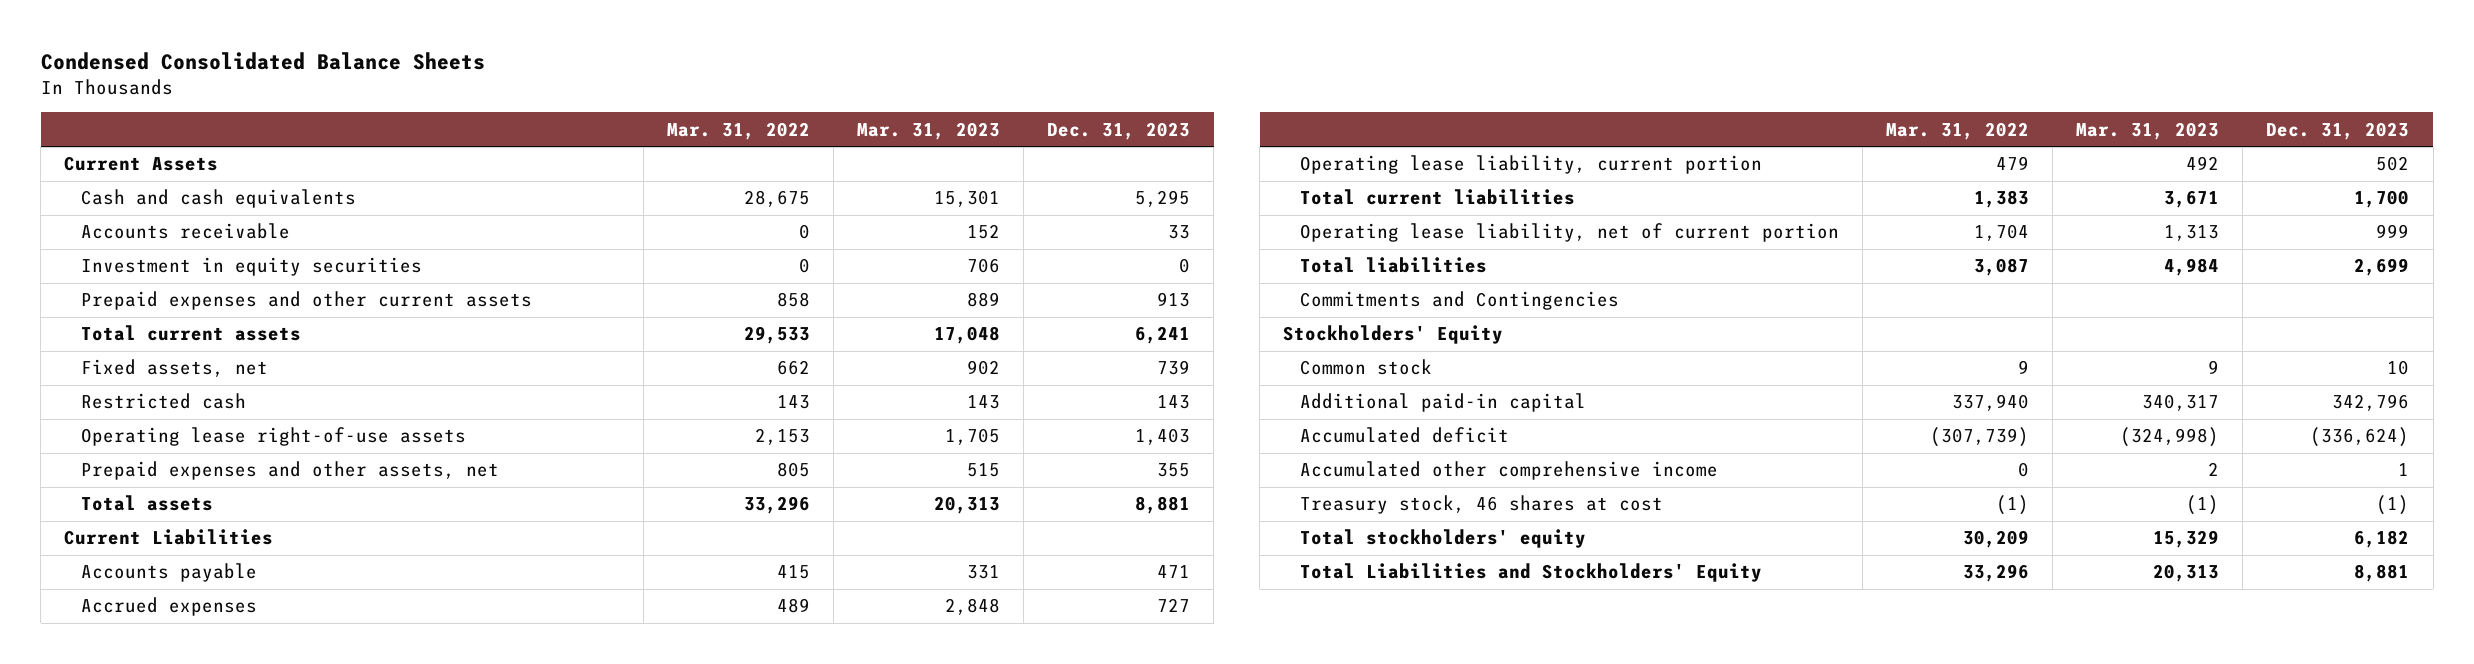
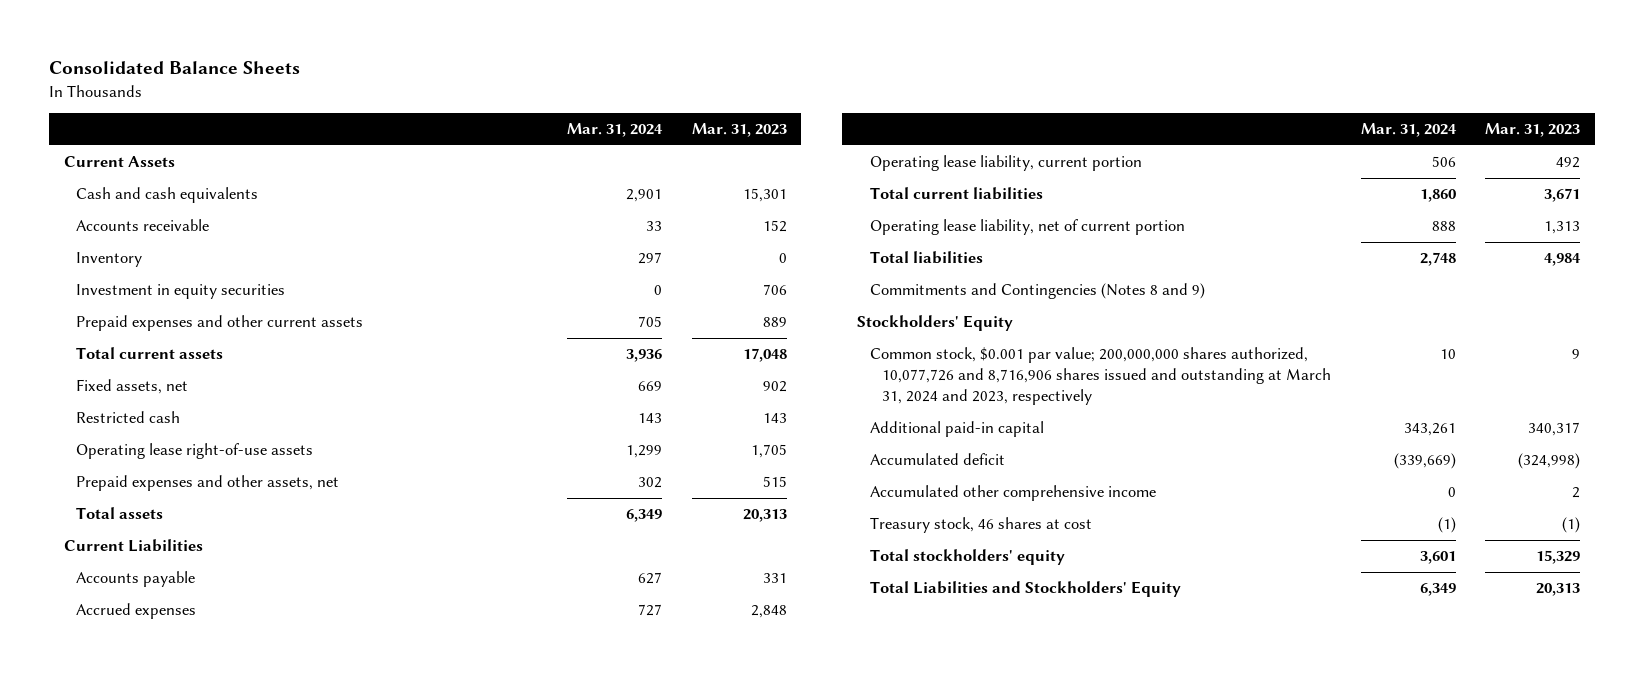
[40,52,485,71] Condensed Consolidated Balance Sheets -> [48,61,300,75] Consolidated Balance Sheets
[666,121,810,140] Mar. 31, 2022 -> none
[1047,121,1191,140] Dec. 31, 2023 -> none
none -> [567,123,664,138] Mar. 31, 2024
none -> [76,252,143,268] Inventory
[1299,291,1619,311] Commitments and Contingencies -> [869,283,1205,300] Commitments and Contingencies (Notes 8 and 9)
[1299,359,1432,376] Common stock -> [869,347,1332,406] Common stock, $0.001 par value; 200,000,000 shares authorized, 10,077,726 and 8,716,906 shares issued and outstanding at March 31, 2024 and 2023, respectively

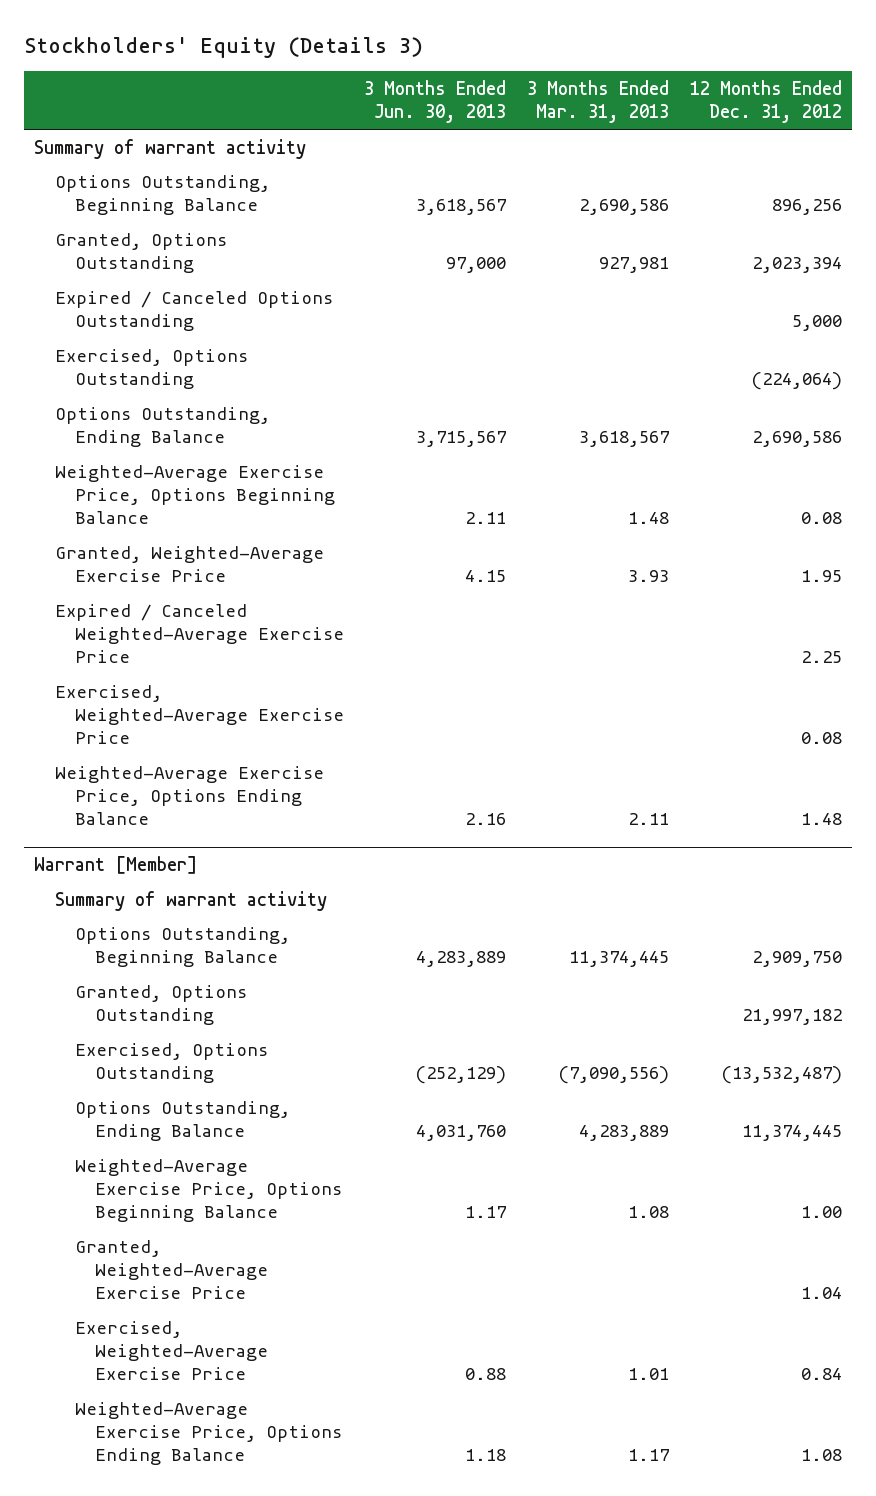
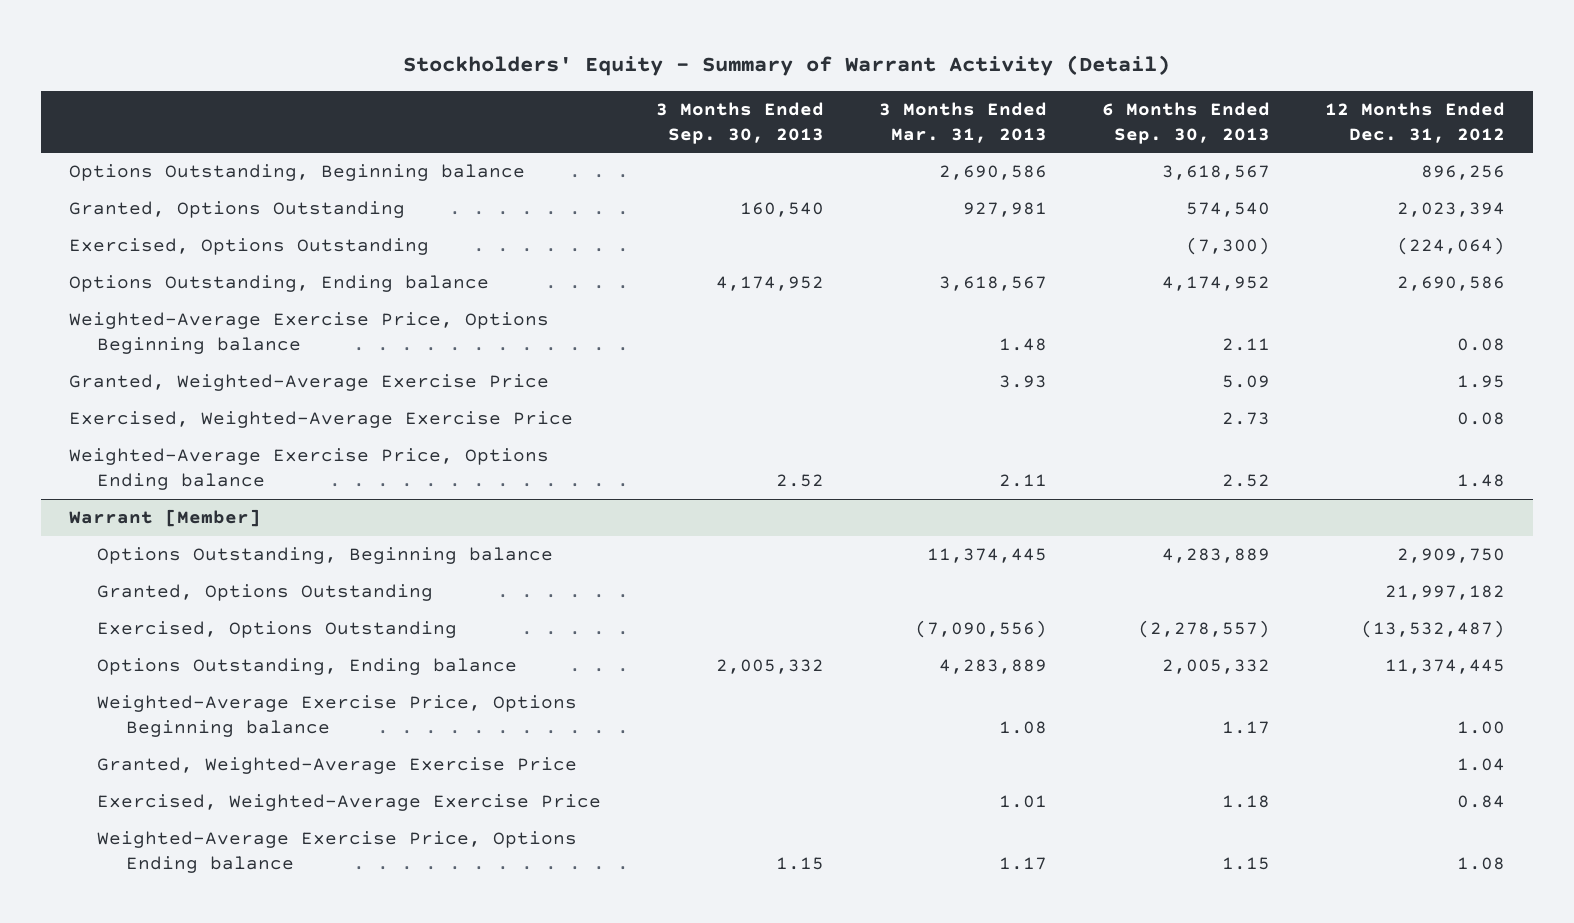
[23,36,423,58] Stockholders' Equity (Details 3) -> [403,55,1171,77] Stockholders' Equity - Summary of Warrant Activity (Detail)
[364,79,507,124] 3 Months Ended Jun. 30, 2013 -> none
none -> [656,101,825,144] 3 Months Ended Sep. 30, 2013
none -> [1102,101,1271,144] 6 Months Ended Sep. 30, 2013
[34,138,307,159] Summary of warrant activity -> none
[54,174,270,215] Options Outstanding, Beginning Balance -> [68,164,525,182] Options Outstanding, Beginning balance
[54,290,333,331] Expired / Canceled Options Outstanding -> none
[54,406,270,447] Options Outstanding, Ending Balance -> [68,275,489,293] Options Outstanding, Ending balance
[54,464,335,525] Weighted-Average Exercise Price, Options Beginning Balance -> [68,312,549,355] Weighted-Average Exercise Price, Options Beginning balance
[54,603,344,664] Expired / Canceled Weighted-Average Exercise Price -> none
[54,765,324,826] Weighted-Average Exercise Price, Options Ending Balance -> [68,448,549,491] Weighted-Average Exercise Price, Options Ending balance
[54,890,327,911] Summary of warrant activity -> none
[74,926,290,967] Options Outstanding, Beginning Balance -> [97,547,554,565] Options Outstanding, Beginning balance
[74,1100,290,1141] Options Outstanding, Ending Balance -> [97,658,518,676] Options Outstanding, Ending balance
[74,1158,343,1223] Weighted-Average Exercise Price, Options Beginning Balance -> [97,695,578,738] Weighted-Average Exercise Price, Options Beginning balance
[74,1401,343,1466] Weighted-Average Exercise Price, Options Ending Balance -> [97,831,578,874] Weighted-Average Exercise Price, Options Ending balance

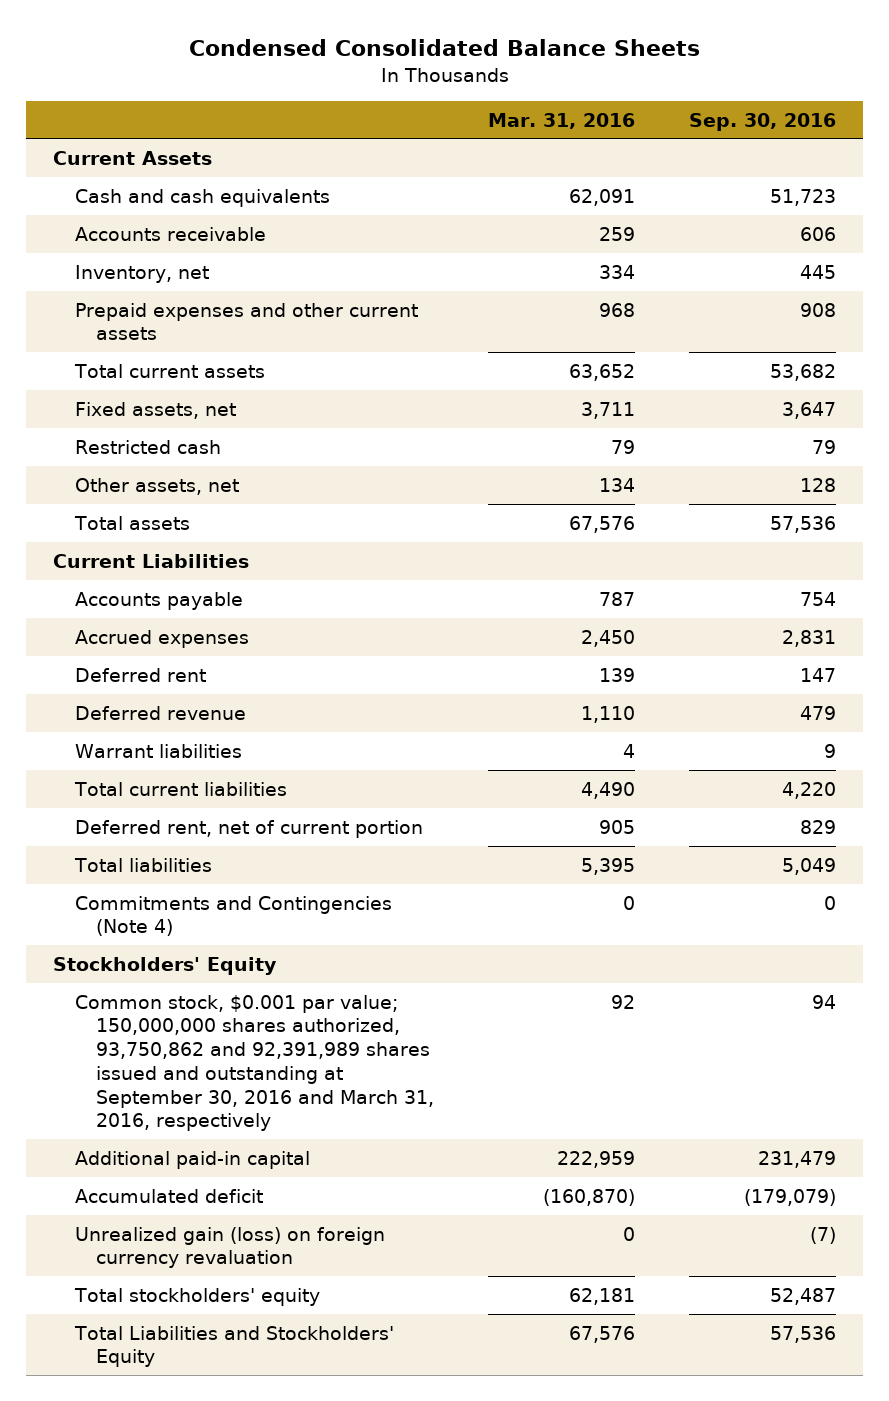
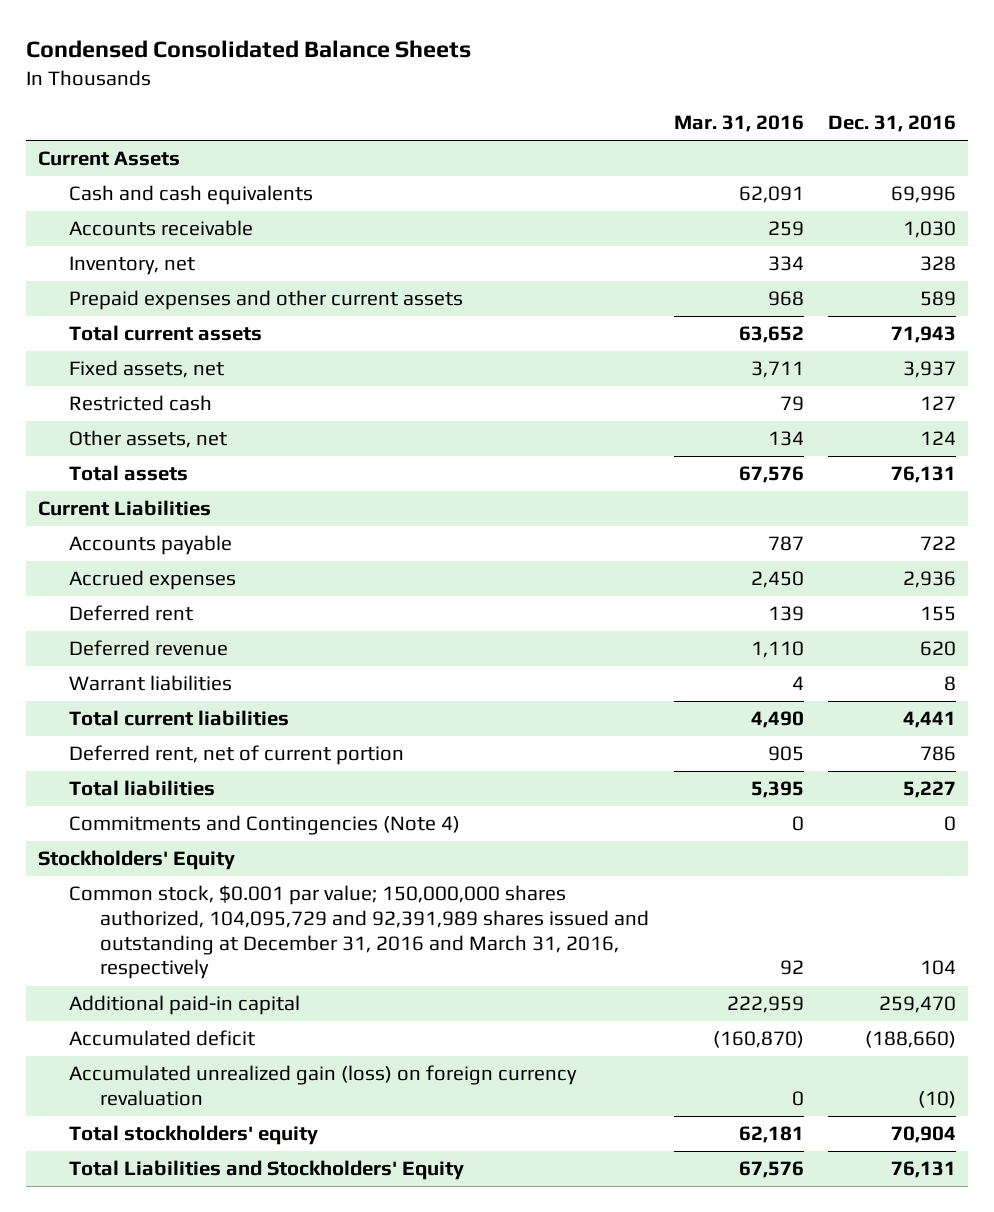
[689,112,837,131] Sep. 30, 2016 -> none
none -> [827,115,956,133] Dec. 31, 2016
[74,994,435,1132] Common stock, $0.001 par value; 150,000,000 shares authorized, 93,750,862 and 92,391,989 shares issued and outstanding at September 30, 2016 and March 31, 2016, respectively -> [69,885,650,980] Common stock, $0.001 par value; 150,000,000 shares authorized, 104,095,729 and 92,391,989 shares issued and outstanding at December 31, 2016 and March 31, 2016, respectively
[74,1226,385,1269] Unrealized gain (loss) on foreign currency revaluation -> [69,1065,578,1106] Accumulated unrealized gain (loss) on foreign currency revaluation

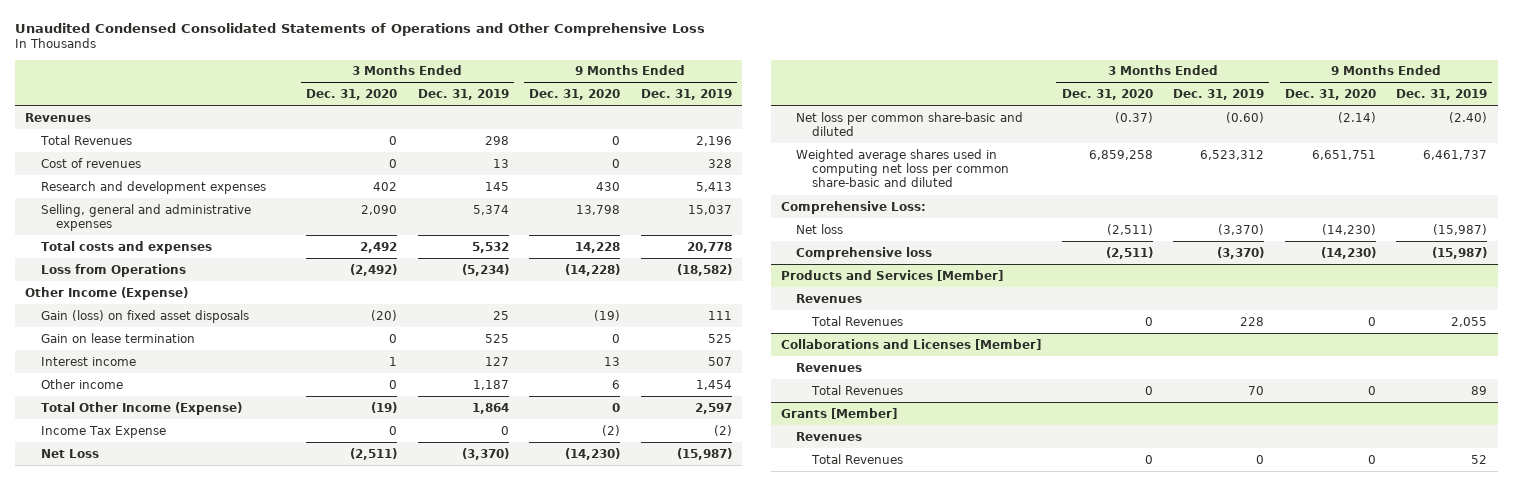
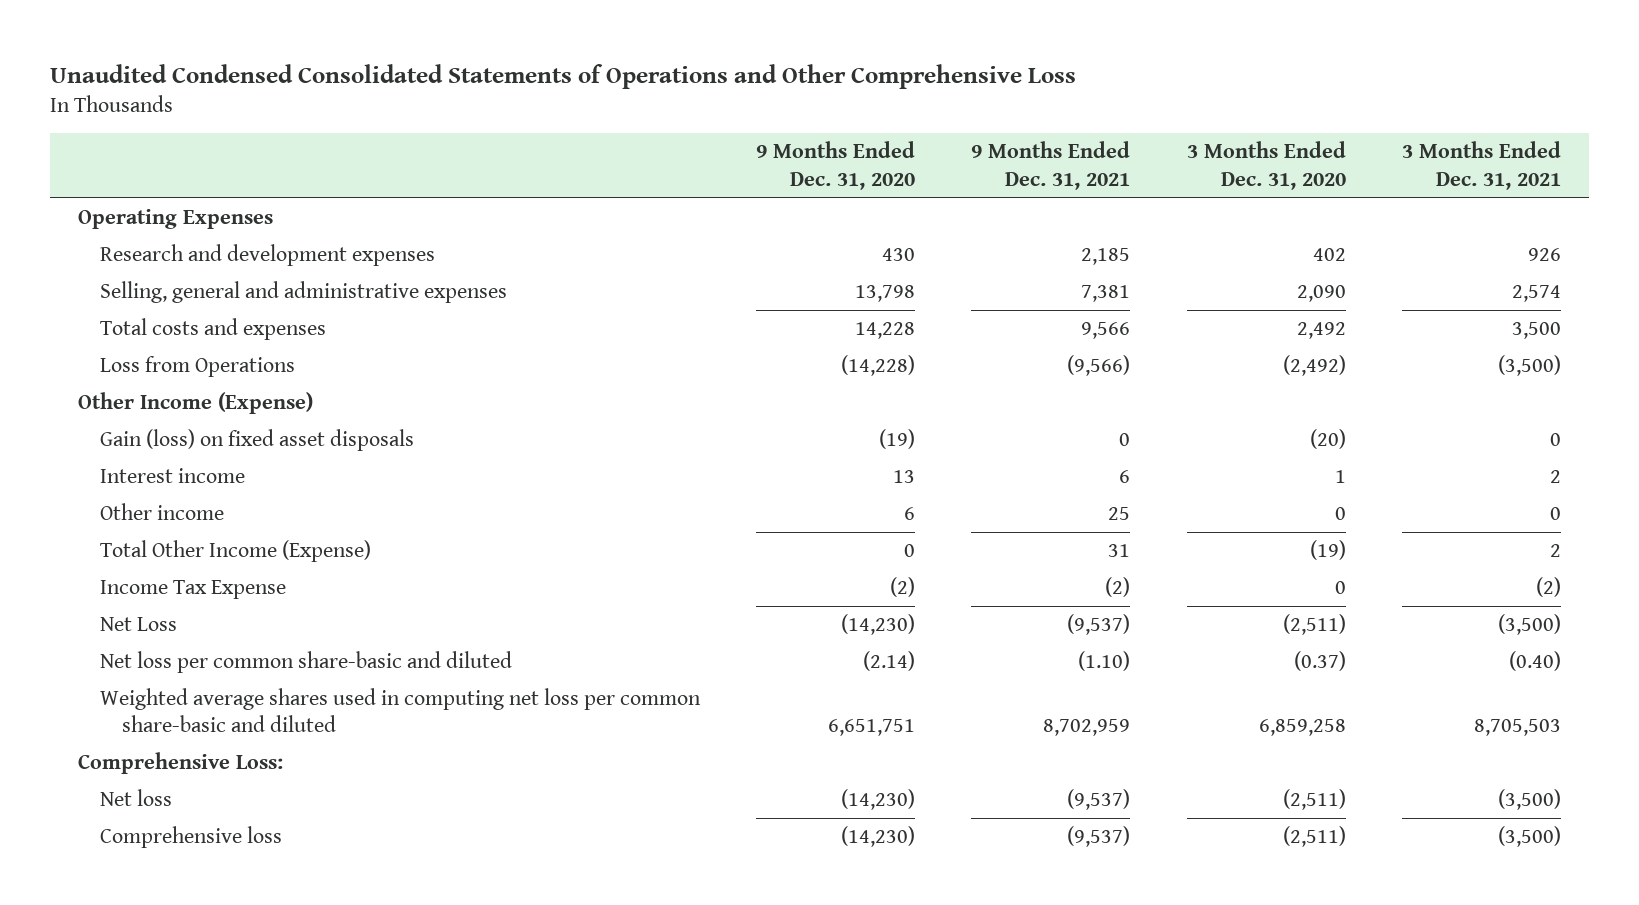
[417,89,509,101] Dec. 31, 2019 -> none
[640,89,732,101] Dec. 31, 2019 -> none
none -> [971,141,1131,190] 9 Months Ended Dec. 31, 2021
none -> [1401,141,1561,190] 3 Months Ended Dec. 31, 2021
[25,112,92,122] Revenues -> none
[39,134,132,145] Total Revenues -> none
[40,157,141,168] Cost of revenues -> none
none -> [77,208,273,229] Operating Expenses
[40,332,195,343] Gain on lease termination -> none
[780,269,1003,281] Products and Services [Member] -> none
[796,293,863,303] Revenues -> none
[810,315,903,326] Total Revenues -> none
[780,338,1041,350] Collaborations and Licenses [Member] -> none
[796,362,863,372] Revenues -> none
[810,384,903,395] Total Revenues -> none
[780,407,897,419] Grants [Member] -> none
[796,431,863,441] Revenues -> none
[810,453,903,464] Total Revenues -> none

